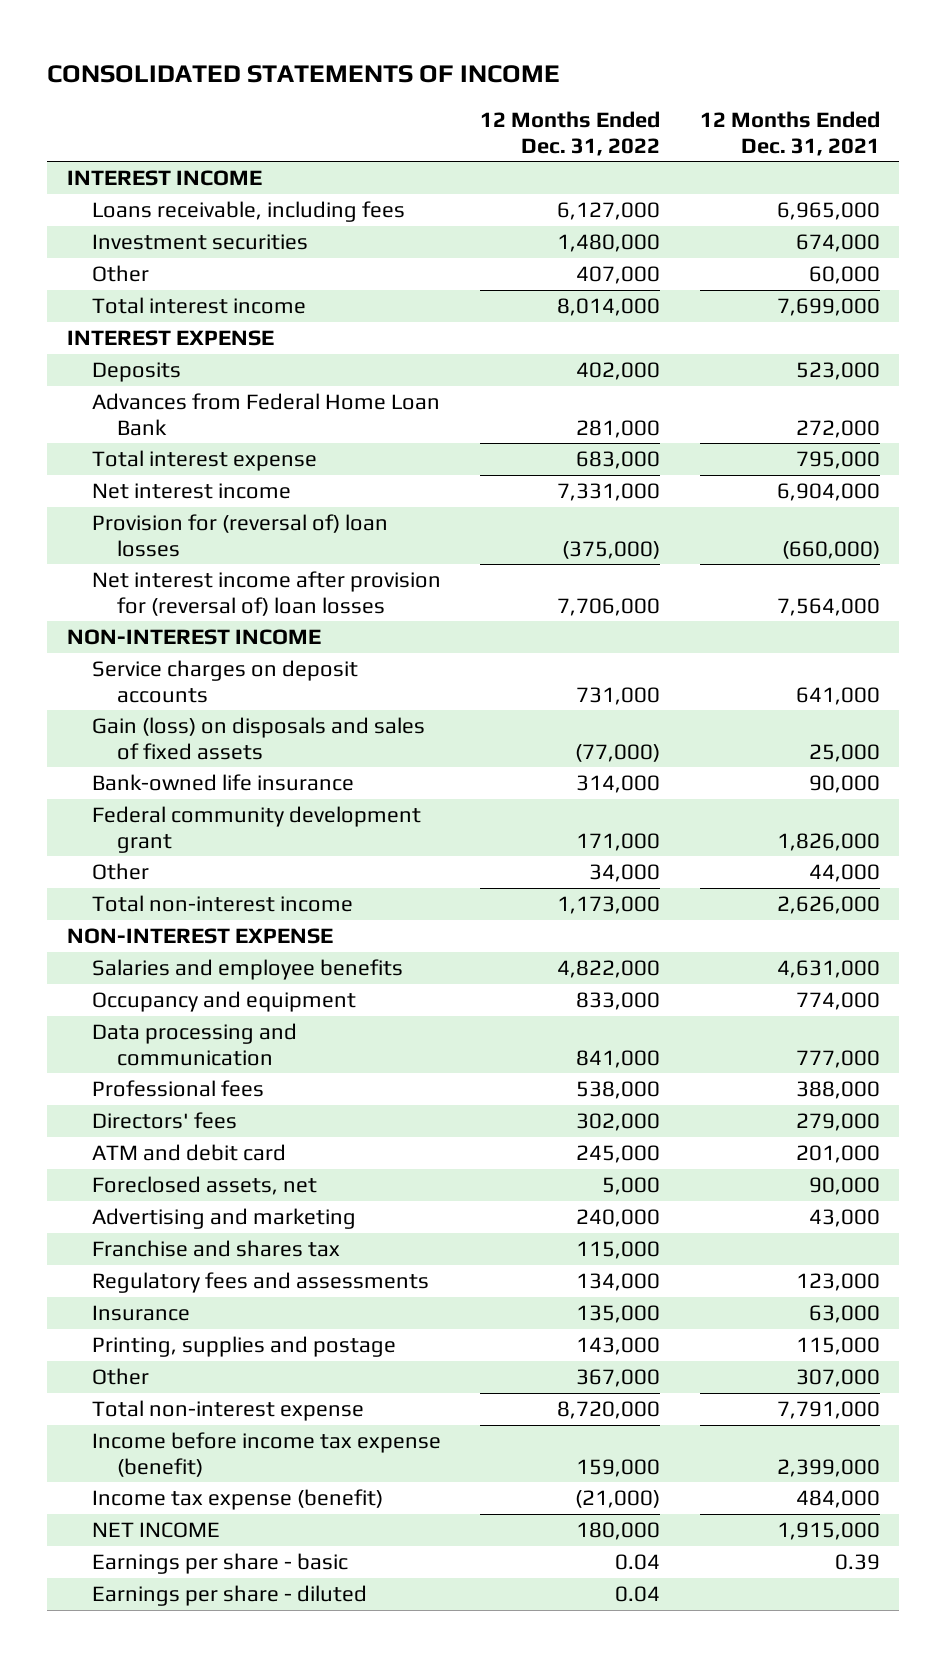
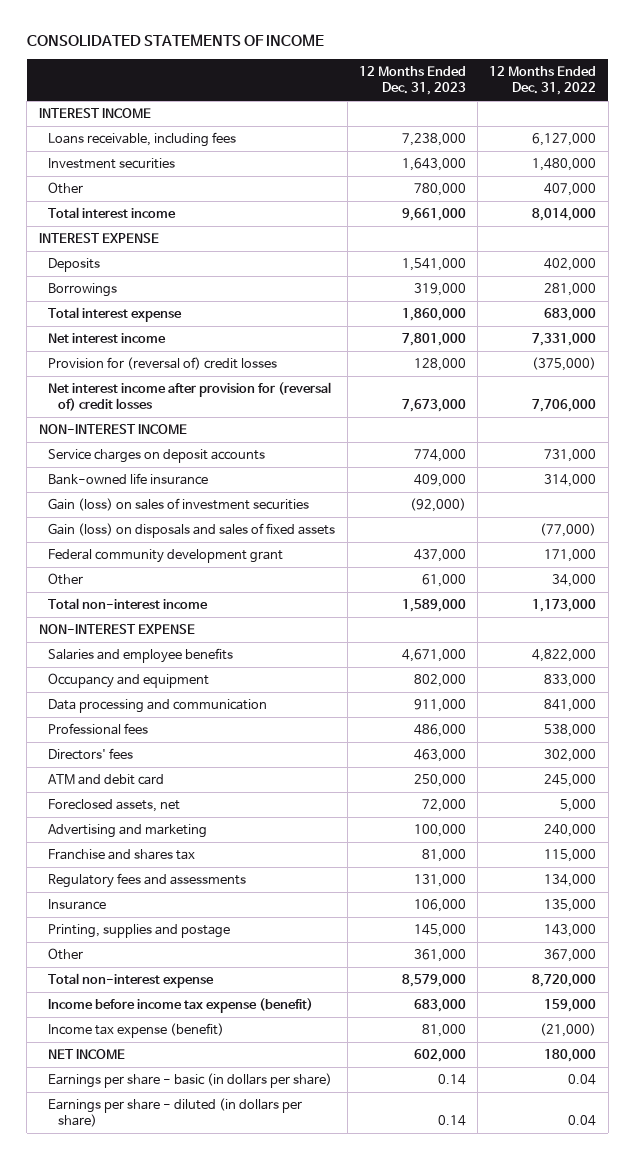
[699,111,880,156] 12 Months Ended Dec. 31, 2021 -> none
none -> [358,66,466,96] 12 Months Ended Dec. 31, 2023
[91,393,440,436] Advances from Federal Home Loan Bank -> [48,283,118,298] Borrowings
[91,514,388,557] Provision for (reversal of) loan losses -> [48,357,278,371] Provision for (reversal of) credit losses
[91,571,441,616] Net interest income after provision for (reversal of) loan losses -> [48,382,332,412] Net interest income after provision for (reversal of) credit losses
none -> [48,498,310,512] Gain (loss) on sales of investment securities
[91,717,425,760] Gain (loss) on disposals and sales of fixed assets -> [48,523,336,539] Gain (loss) on disposals and sales of fixed assets
[91,1553,348,1575] Earnings per share - basic -> [48,1073,333,1089] Earnings per share - basic (in dollars per share)
[91,1585,367,1607] Earnings per share - diluted -> [48,1098,303,1128] Earnings per share - diluted (in dollars per share)

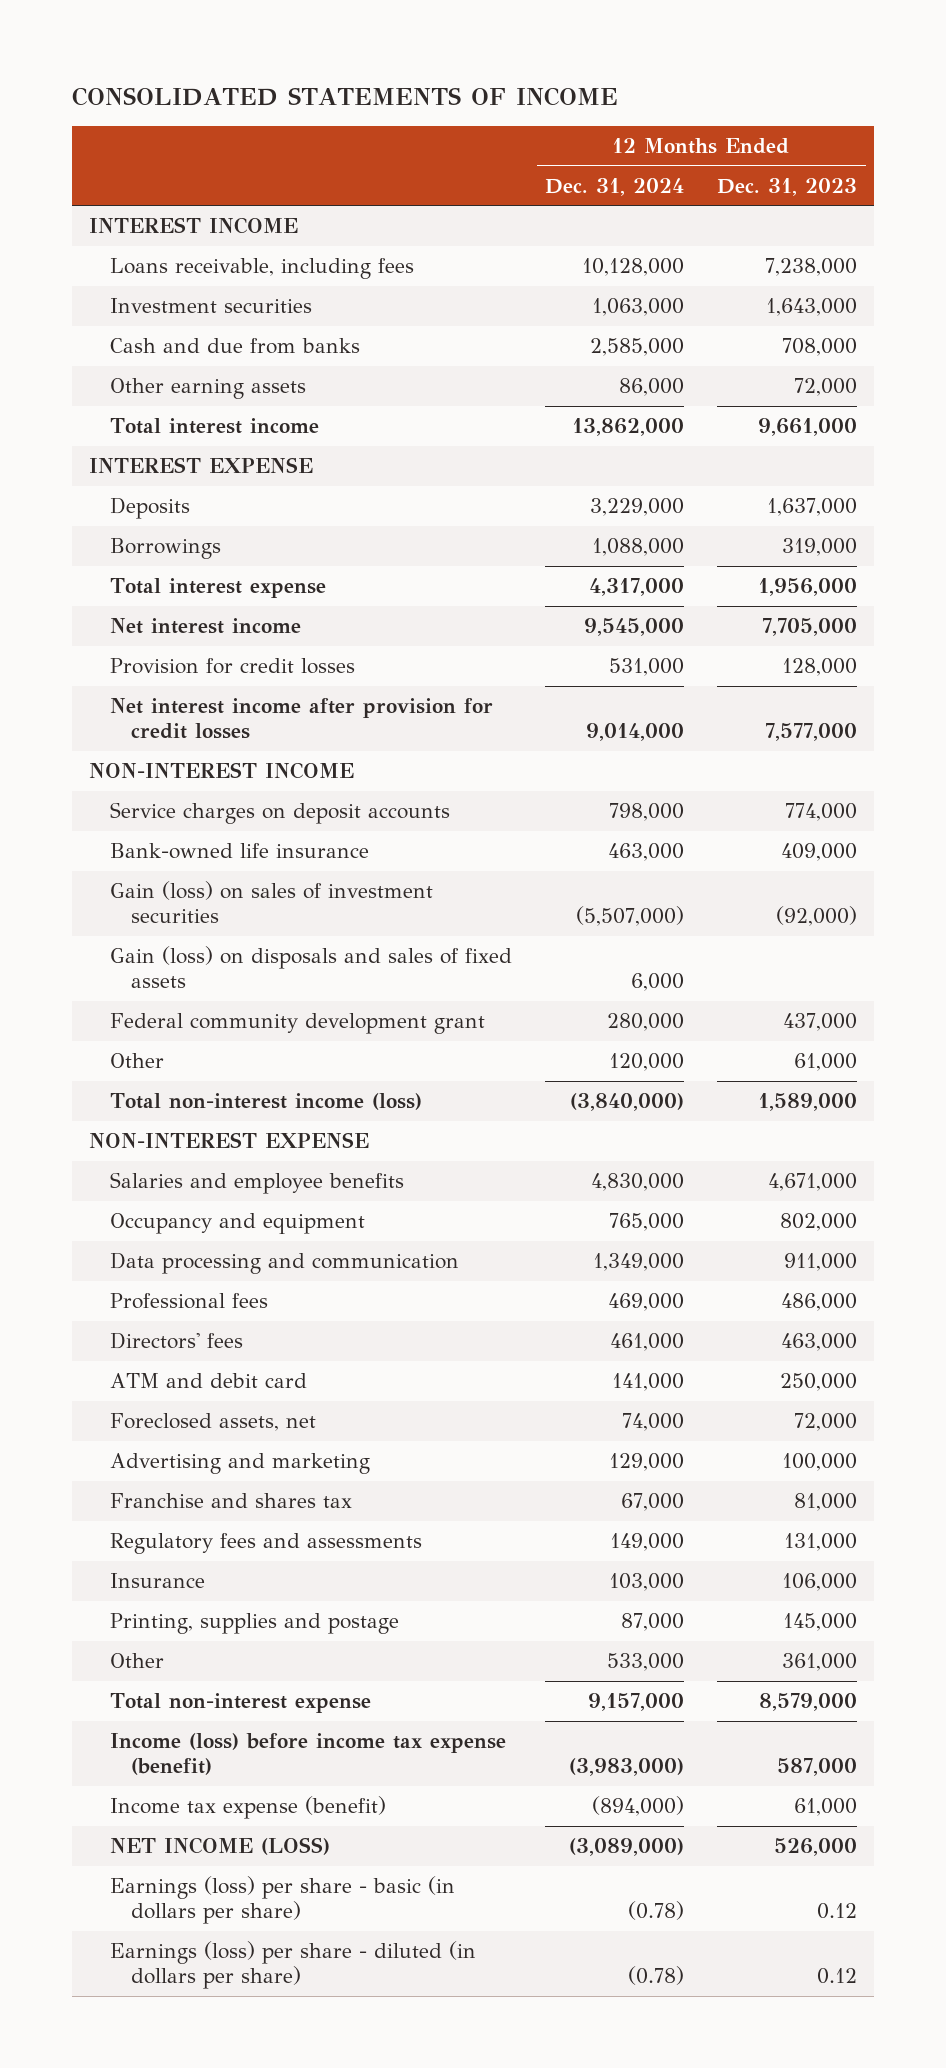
[489,66,597,96] 12 Months Ended Dec. 31, 2022 -> none
none -> [545,177,685,196] Dec. 31, 2024
none -> [109,338,360,355] Cash and due from banks
[48,182,84,195] Other -> [109,378,306,400] Other earning assets
[413,183,466,197] 780,000 -> [794,378,858,397] 72,000
[401,258,466,272] 1,541,000 -> [767,498,858,517] 1,637,000
[401,308,466,322] 1,860,000 -> [758,578,858,597] 1,956,000
[401,333,466,347] 7,801,000 -> [762,618,858,637] 7,705,000
[48,357,278,371] Provision for (reversal of) credit losses -> [109,658,355,675] Provision for credit losses
[48,382,332,412] Net interest income after provision for (reversal of) credit losses -> [109,698,493,740] Net interest income after provision for credit losses
[401,399,466,413] 7,673,000 -> [765,723,858,742] 7,577,000
[48,598,209,610] Total non-interest income -> [109,1093,422,1111] Total non-interest income (loss)
[48,998,314,1014] Income before income tax expense (benefit) -> [109,1733,506,1776] Income (loss) before income tax expense (benefit)
[413,999,466,1013] 683,000 -> [777,1758,858,1777] 587,000
[421,1024,466,1038] 81,000 -> [794,1798,858,1817] 61,000
[48,1049,126,1060] NET INCOME -> [109,1837,330,1856] NET INCOME (LOSS)
[413,1049,466,1063] 602,000 -> [774,1838,858,1857] 526,000
[48,1073,333,1089] Earnings per share - basic (in dollars per share) -> [109,1876,455,1925] Earnings (loss) per share - basic (in dollars per share)
[437,1074,466,1086] 0.14 -> [817,1903,858,1920] 0.12
[48,1098,303,1128] Earnings per share - diluted (in dollars per share) -> [109,1941,476,1990] Earnings (loss) per share - diluted (in dollars per share)
[437,1115,466,1127] 0.14 -> [817,1968,858,1985] 0.12

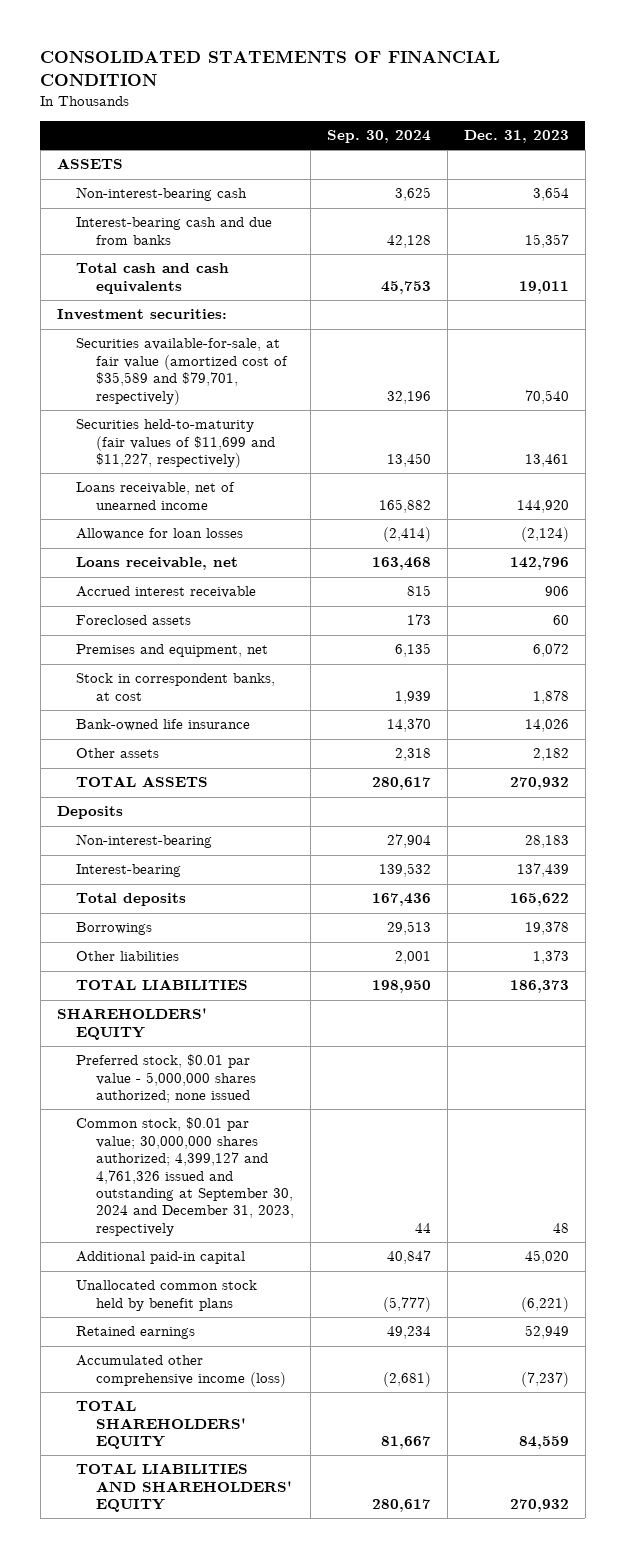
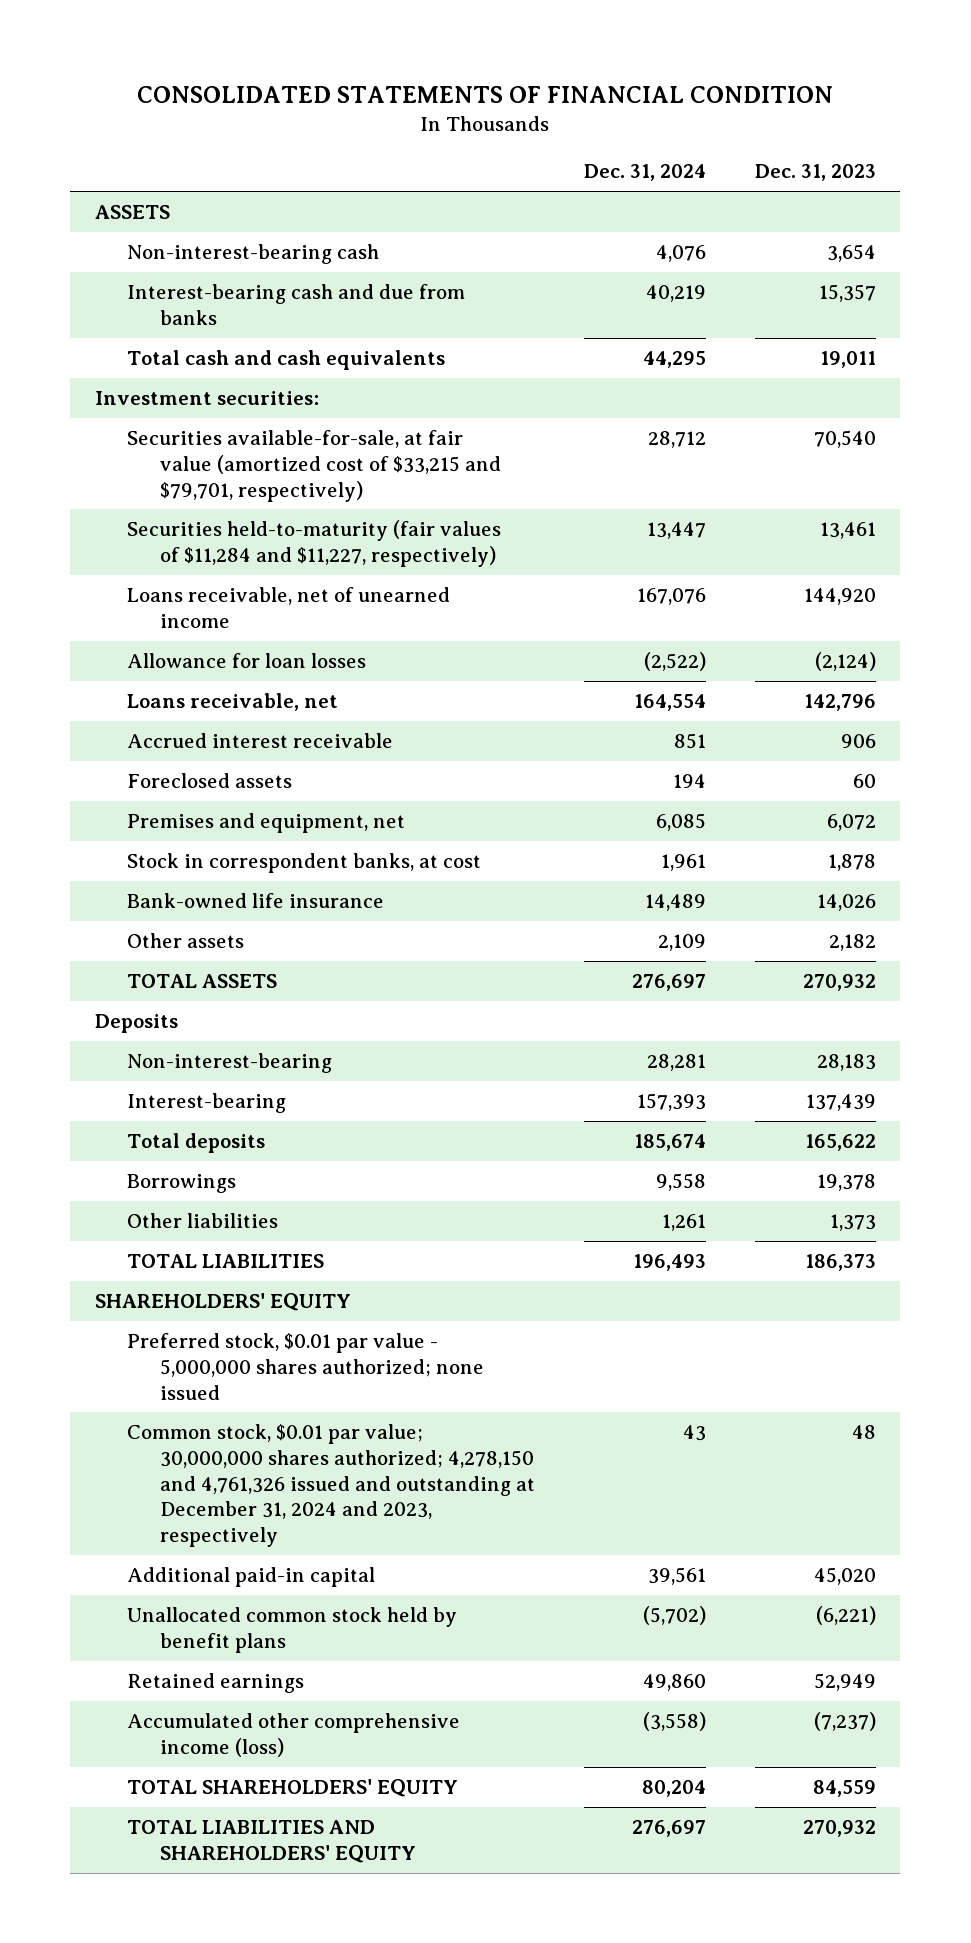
[326,129,431,143] Sep. 30, 2024 -> none
none -> [584,164,707,182] Dec. 31, 2024
[76,338,289,405] Securities available-for-sale, at fair value (amortized cost of $35,589 and $79,701, respectively) -> [127,430,502,502] Securities available-for-sale, at fair value (amortized cost of $33,215 and $79,701, respectively)
[76,419,276,469] Securities held-to-maturity (fair values of $11,699 and $11,227, respectively) -> [127,520,502,567] Securities held-to-maturity (fair values of $11,284 and $11,227, respectively)
[76,1117,295,1236] Common stock, $0.01 par value; 30,000,000 shares authorized; 4,399,127 and 4,761,326 issued and outstanding at September 30, 2024 and December 31, 2023, respectively -> [127,1424,536,1548] Common stock, $0.01 par value; 30,000,000 shares authorized; 4,278,150 and 4,761,326 issued and outstanding at December 31, 2024 and 2023, respectively

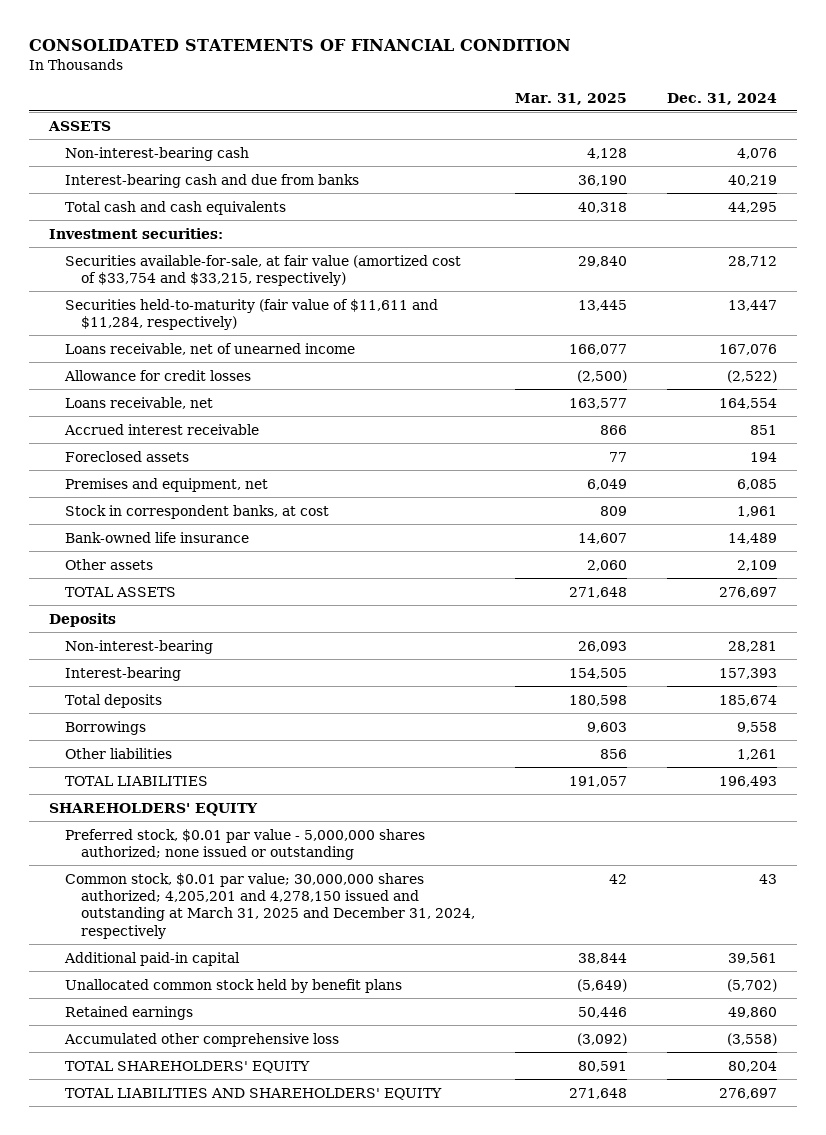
[754,164,876,182] Dec. 31, 2023 -> none
none -> [515,92,628,105] Mar. 31, 2025
[127,430,502,502] Securities available-for-sale, at fair value (amortized cost of $33,215 and $79,701, respectively) -> [65,254,462,286] Securities available-for-sale, at fair value (amortized cost of $33,754 and $33,215, respectively)
[127,520,502,567] Securities held-to-maturity (fair values of $11,284 and $11,227, respectively) -> [65,298,439,330] Securities held-to-maturity (fair value of $11,611 and $11,284, respectively)
[127,653,367,669] Allowance for loan losses -> [64,369,252,381] Allowance for credit losses
[127,1333,485,1400] Preferred stock, $0.01 par value - 5,000,000 shares authorized; none issued -> [65,828,426,860] Preferred stock, $0.01 par value - 5,000,000 shares authorized; none issued or outstanding
[127,1424,536,1548] Common stock, $0.01 par value; 30,000,000 shares authorized; 4,278,150 and 4,761,326 issued and outstanding at December 31, 2024 and 2023, respectively -> [65,872,475,939] Common stock, $0.01 par value; 30,000,000 shares authorized; 4,205,201 and 4,278,150 issued and outstanding at March 31, 2025 and December 31, 2024, respectively
[127,1713,461,1757] Accumulated other comprehensive income (loss) -> [64,1032,340,1047] Accumulated other comprehensive loss

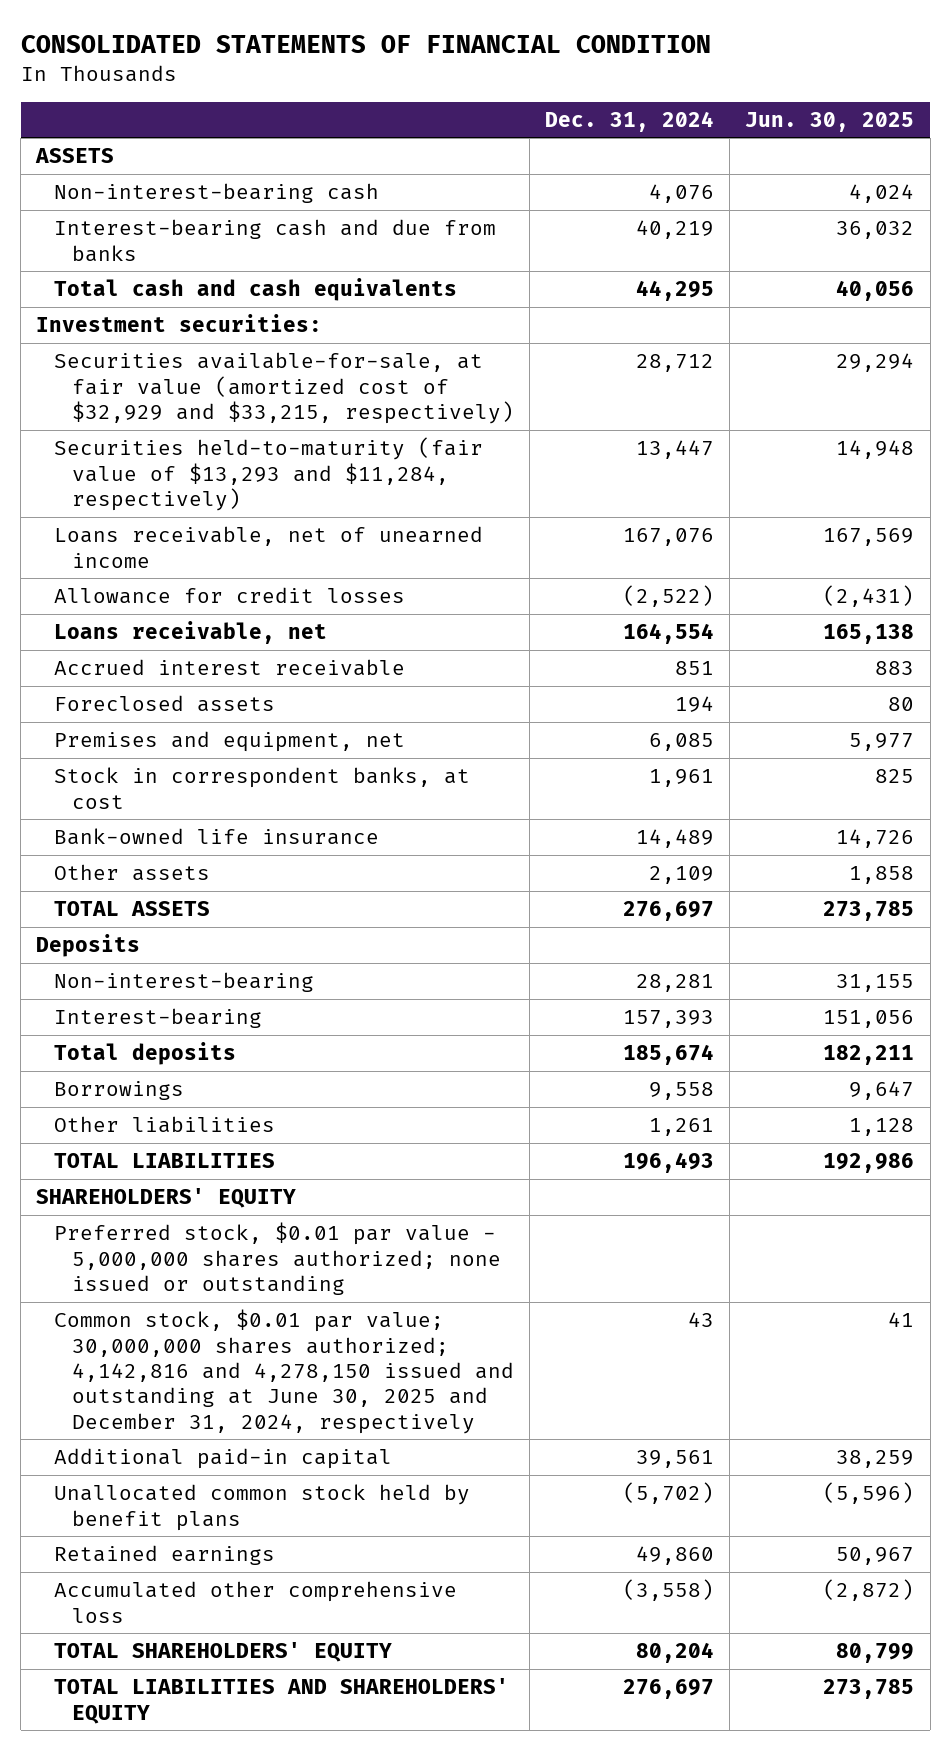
[515,92,628,105] Mar. 31, 2025 -> none
none -> [745,111,915,132] Jun. 30, 2025
[65,254,462,286] Securities available-for-sale, at fair value (amortized cost of $33,754 and $33,215, respectively) -> [54,352,515,424] Securities available-for-sale, at fair value (amortized cost of $32,929 and $33,215, respectively)
[65,298,439,330] Securities held-to-maturity (fair value of $11,611 and $11,284, respectively) -> [54,437,484,511] Securities held-to-maturity (fair value of $13,293 and $11,284, respectively)
[65,872,475,939] Common stock, $0.01 par value; 30,000,000 shares authorized; 4,205,201 and 4,278,150 issued and outstanding at March 31, 2025 and December 31, 2024, respectively -> [54,1309,515,1434] Common stock, $0.01 par value; 30,000,000 shares authorized; 4,142,816 and 4,278,150 issued and outstanding at June 30, 2025 and December 31, 2024, respectively

